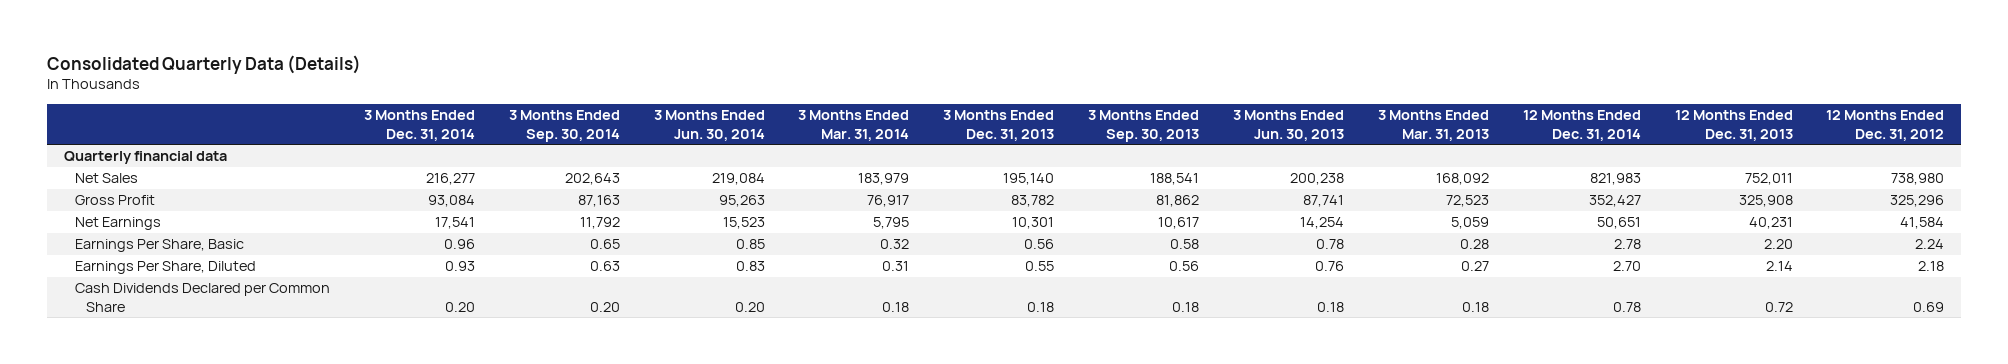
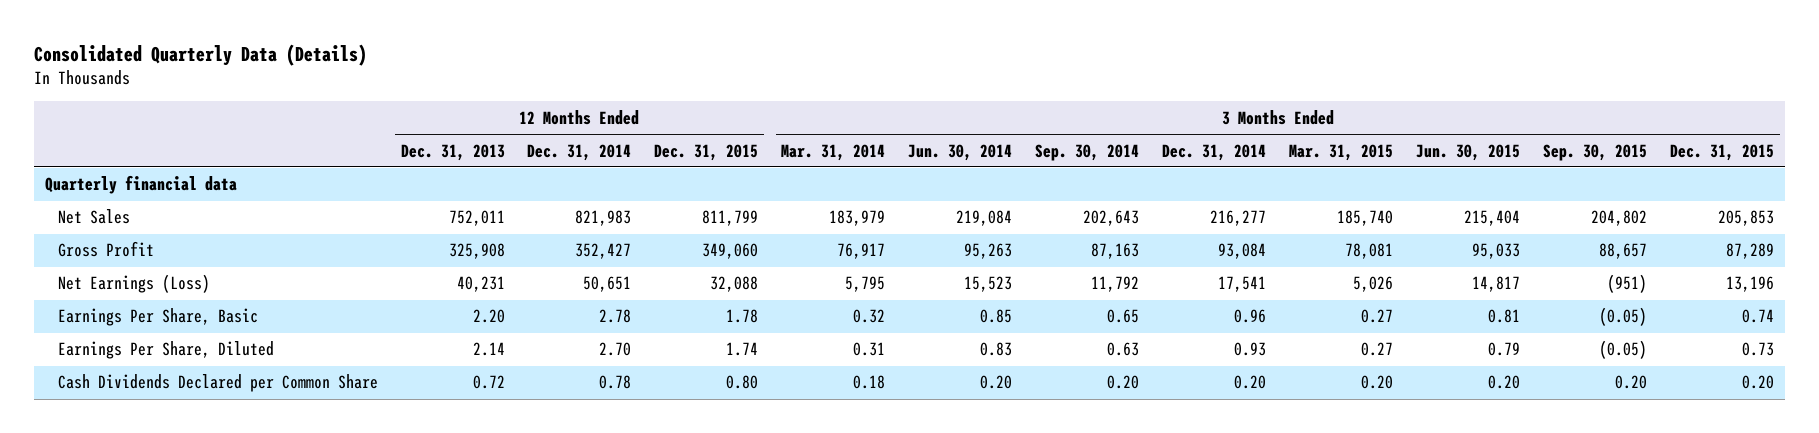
[943,110,1055,141] 3 Months Ended Dec. 31, 2013 -> none
[1088,110,1200,142] 3 Months Ended Sep. 30, 2013 -> none
[1232,110,1344,141] 3 Months Ended Jun. 30, 2013 -> none
[1377,110,1489,141] 3 Months Ended Mar. 31, 2013 -> none
[1826,110,1945,141] 12 Months Ended Dec. 31, 2012 -> none
none -> [654,143,759,161] Dec. 31, 2015
none -> [1289,143,1394,161] Mar. 31, 2015
none -> [1416,143,1521,161] Jun. 30, 2015
none -> [1543,143,1648,161] Sep. 30, 2015
none -> [1669,143,1774,161] Dec. 31, 2015
[74,217,161,231] Net Earnings -> [57,274,210,294] Net Earnings (Loss)

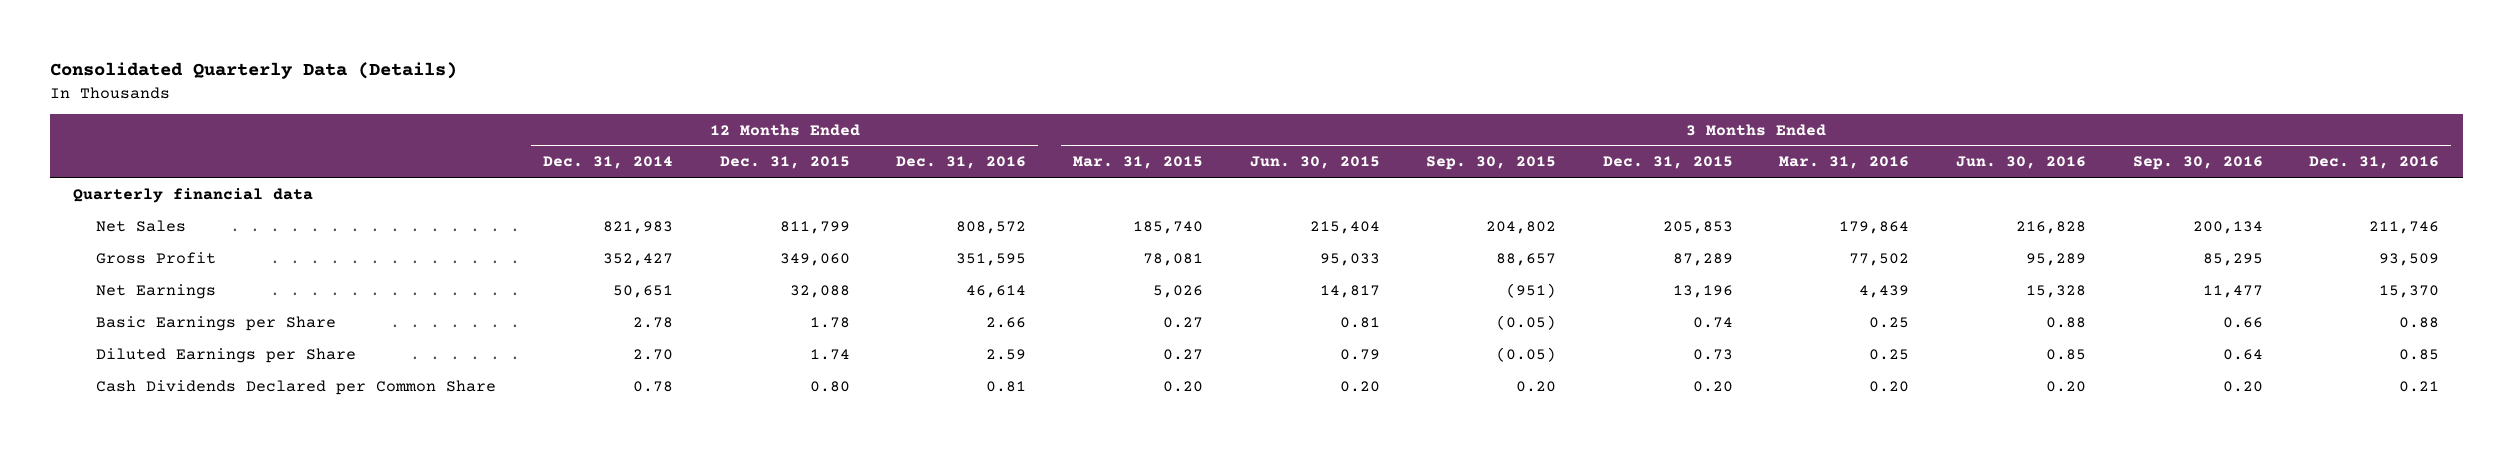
[400,143,505,161] Dec. 31, 2013 -> none
[781,143,886,161] Mar. 31, 2014 -> none
[908,143,1013,161] Jun. 30, 2014 -> none
[1035,143,1140,161] Sep. 30, 2014 -> none
[1162,143,1267,161] Dec. 31, 2014 -> none
none -> [896,156,1027,170] Dec. 31, 2016
none -> [1779,156,1910,170] Mar. 31, 2016
none -> [1955,156,2086,170] Jun. 30, 2016
none -> [2132,156,2263,171] Sep. 30, 2016
none -> [2309,156,2440,170] Dec. 31, 2016
[57,274,210,294] Net Earnings (Loss) -> [96,283,217,299] Net Earnings
[57,308,258,327] Earnings Per Share, Basic -> [96,315,337,331] Basic Earnings per Share
[57,341,274,360] Earnings Per Share, Diluted -> [96,347,357,363] Diluted Earnings per Share

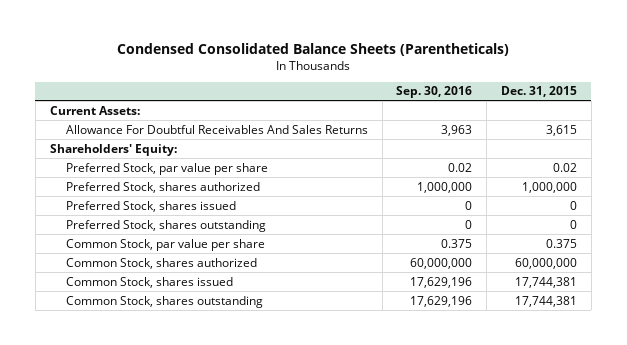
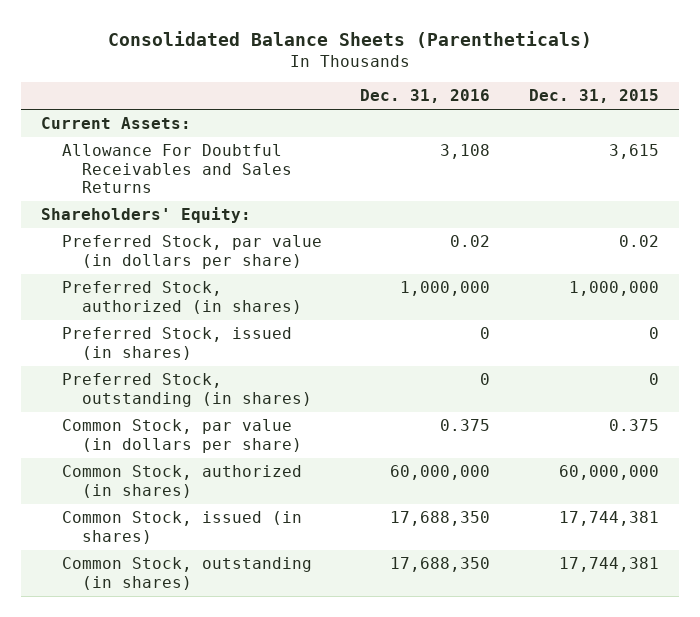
[117,42,510,56] Condensed Consolidated Balance Sheets (Parentheticals) -> [108,30,593,48] Consolidated Balance Sheets (Parentheticals)
[396,86,473,99] Sep. 30, 2016 -> none
none -> [360,89,491,104] Dec. 31, 2016
[65,124,368,134] Allowance For Doubtful Receivables And Sales Returns -> [61,144,293,194] Allowance For Doubtful Receivables and Sales Returns
[65,162,268,175] Preferred Stock, par value per share -> [61,235,322,269] Preferred Stock, par value (in dollars per share)
[65,181,260,193] Preferred Stock, shares authorized -> [61,281,303,314] Preferred Stock, authorized (in shares)
[65,200,236,212] Preferred Stock, shares issued -> [61,327,292,360] Preferred Stock, issued (in shares)
[65,219,266,232] Preferred Stock, shares outstanding -> [61,373,313,407] Preferred Stock, outstanding (in shares)
[65,238,265,251] Common Stock, par value per share -> [61,419,303,453] Common Stock, par value (in dollars per share)
[65,257,257,269] Common Stock, shares authorized -> [61,465,302,498] Common Stock, authorized (in shares)
[65,276,233,288] Common Stock, shares issued -> [61,511,302,544] Common Stock, issued (in shares)
[65,295,263,308] Common Stock, shares outstanding -> [61,557,312,590] Common Stock, outstanding (in shares)

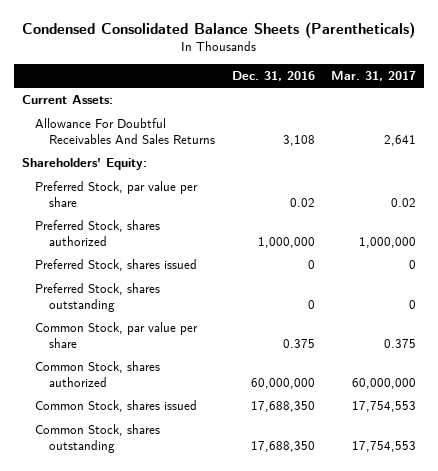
[108,30,593,48] Consolidated Balance Sheets (Parentheticals) -> [21,21,415,38] Condensed Consolidated Balance Sheets (Parentheticals)
[529,89,660,104] Dec. 31, 2015 -> none
none -> [330,70,416,81] Mar. 31, 2017
[61,144,293,194] Allowance For Doubtful Receivables and Sales Returns -> [35,118,216,145] Allowance For Doubtful Receivables And Sales Returns
[61,235,322,269] Preferred Stock, par value (in dollars per share) -> [35,181,199,208] Preferred Stock, par value per share
[61,281,303,314] Preferred Stock, authorized (in shares) -> [35,220,161,247] Preferred Stock, shares authorized
[61,327,292,360] Preferred Stock, issued (in shares) -> [35,259,198,272] Preferred Stock, shares issued
[61,373,313,407] Preferred Stock, outstanding (in shares) -> [35,283,161,313] Preferred Stock, shares outstanding
[61,419,303,453] Common Stock, par value (in dollars per share) -> [35,322,199,349] Common Stock, par value per share
[61,465,302,498] Common Stock, authorized (in shares) -> [35,361,161,388] Common Stock, shares authorized
[61,511,302,544] Common Stock, issued (in shares) -> [35,400,198,413] Common Stock, shares issued
[61,557,312,590] Common Stock, outstanding (in shares) -> [35,424,161,454] Common Stock, shares outstanding

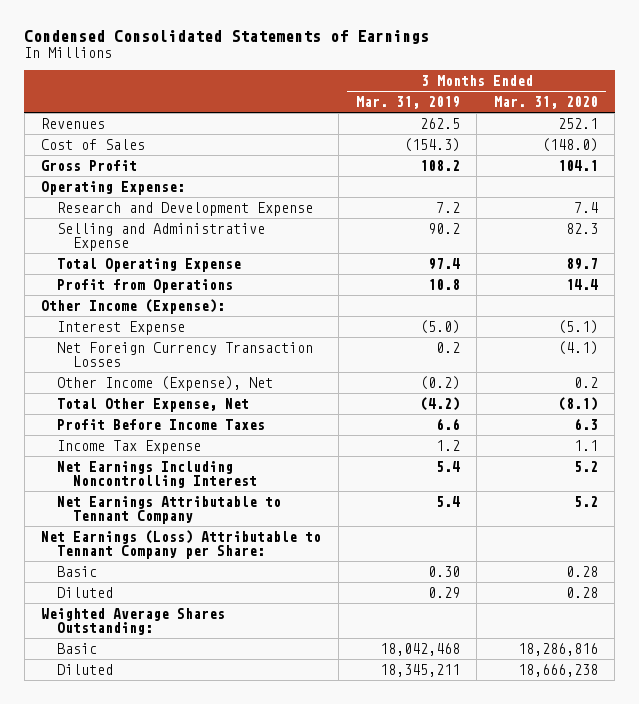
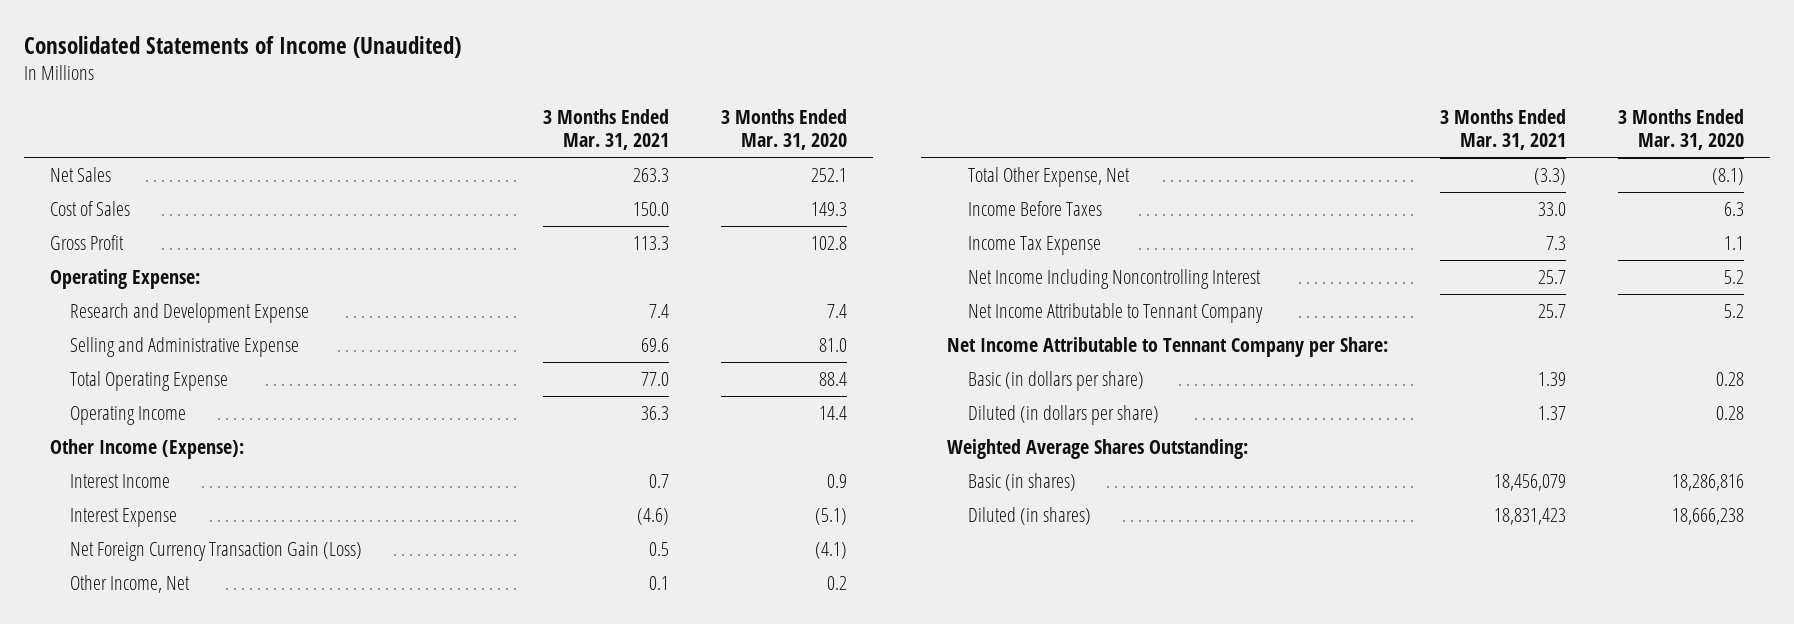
[24,30,430,45] Condensed Consolidated Statements of Earnings -> [23,35,461,58] Consolidated Statements of Income (Unaudited)
[355,96,460,110] Mar. 31, 2019 -> none
none -> [542,108,669,151] 3 Months Ended Mar. 31, 2021
[41,118,106,130] Revenues -> [49,166,111,182] Net Sales
[541,138,598,153] (148.0) -> [810,201,847,216] 149.3
[557,160,598,172] 104.1 -> [810,235,847,250] 102.8
[565,223,598,235] 82.3 -> [818,337,847,352] 81.0
[565,258,598,271] 89.7 -> [818,371,847,386] 88.4
[57,279,234,294] Profit from Operations -> [70,405,187,425] Operating Income
none -> [70,473,171,488] Interest Income
[57,342,314,367] Net Foreign Currency Transaction Losses -> [70,541,363,561] Net Foreign Currency Transaction Gain (Loss)
[57,376,274,392] Other Income (Expense), Net -> [70,574,191,593] Other Income, Net
[57,419,266,431] Profit Before Income Taxes -> [967,200,1102,216] Income Before Taxes
[57,461,258,488] Net Earnings Including Noncontrolling Interest -> [967,268,1261,289] Net Income Including Noncontrolling Interest
[57,496,282,524] Net Earnings Attributable to Tennant Company -> [967,302,1263,323] Net Income Attributable to Tennant Company
[41,530,322,559] Net Earnings (Loss) Attributable to Tennant Company per Share: -> [947,336,1389,357] Net Income Attributable to Tennant Company per Share:
[57,566,98,578] Basic -> [967,370,1144,391] Basic (in dollars per share)
[57,587,114,599] Diluted -> [967,404,1159,425] Diluted (in dollars per share)
[57,643,98,655] Basic -> [967,472,1076,491] Basic (in shares)
[57,664,114,676] Diluted -> [967,506,1091,525] Diluted (in shares)

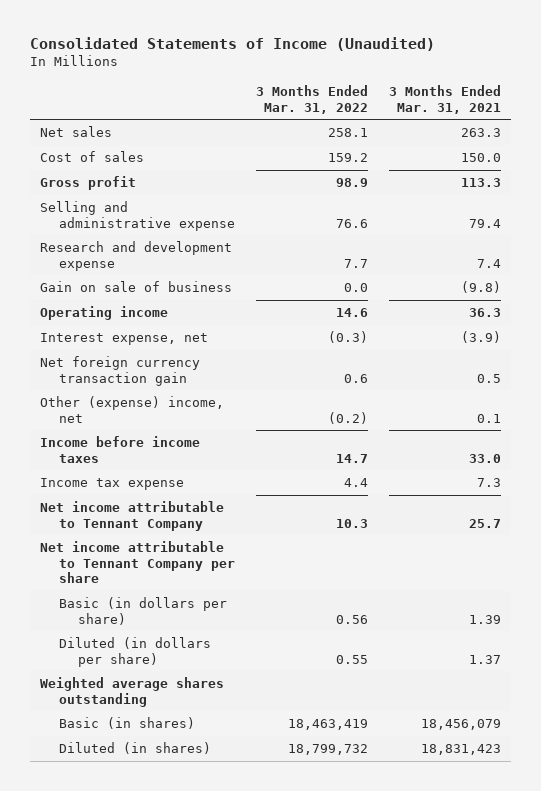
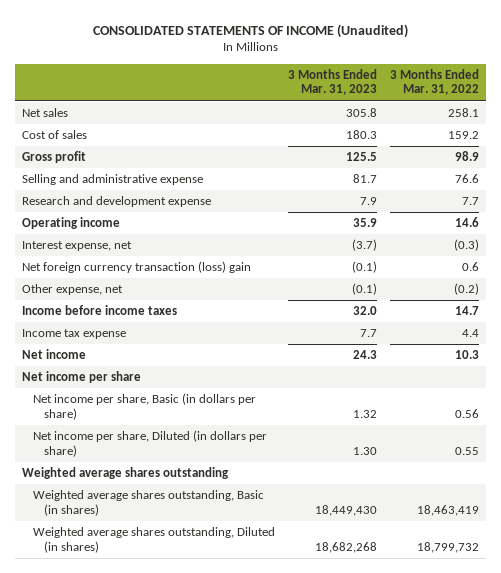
[29,37,435,52] Consolidated Statements of Income (Unaudited) -> [92,23,408,38] CONSOLIDATED STATEMENTS OF INCOME (Unaudited)
[388,84,501,114] 3 Months Ended Mar. 31, 2021 -> none
none -> [288,68,378,96] 3 Months Ended Mar. 31, 2023
[39,280,232,292] Gain on sale of business -> none
[39,355,200,386] Net foreign currency transaction gain -> [21,261,251,274] Net foreign currency transaction (loss) gain
[39,395,224,423] Other (expense) income, net -> [21,284,123,296] Other expense, net
[39,500,224,531] Net income attributable to Tennant Company -> [21,349,86,360] Net income
[39,540,236,584] Net income attributable to Tennant Company per share -> [21,371,141,384] Net income per share
[59,596,228,625] Basic (in dollars per share) -> [32,393,256,420] Net income per share, Basic (in dollars per share)
[59,636,212,667] Diluted (in dollars per share) -> [32,430,267,457] Net income per share, Diluted (in dollars per share)
[59,716,196,729] Basic (in shares) -> [32,490,264,516] Weighted average shares outstanding, Basic (in shares)
[59,741,212,754] Diluted (in shares) -> [32,527,275,553] Weighted average shares outstanding, Diluted (in shares)

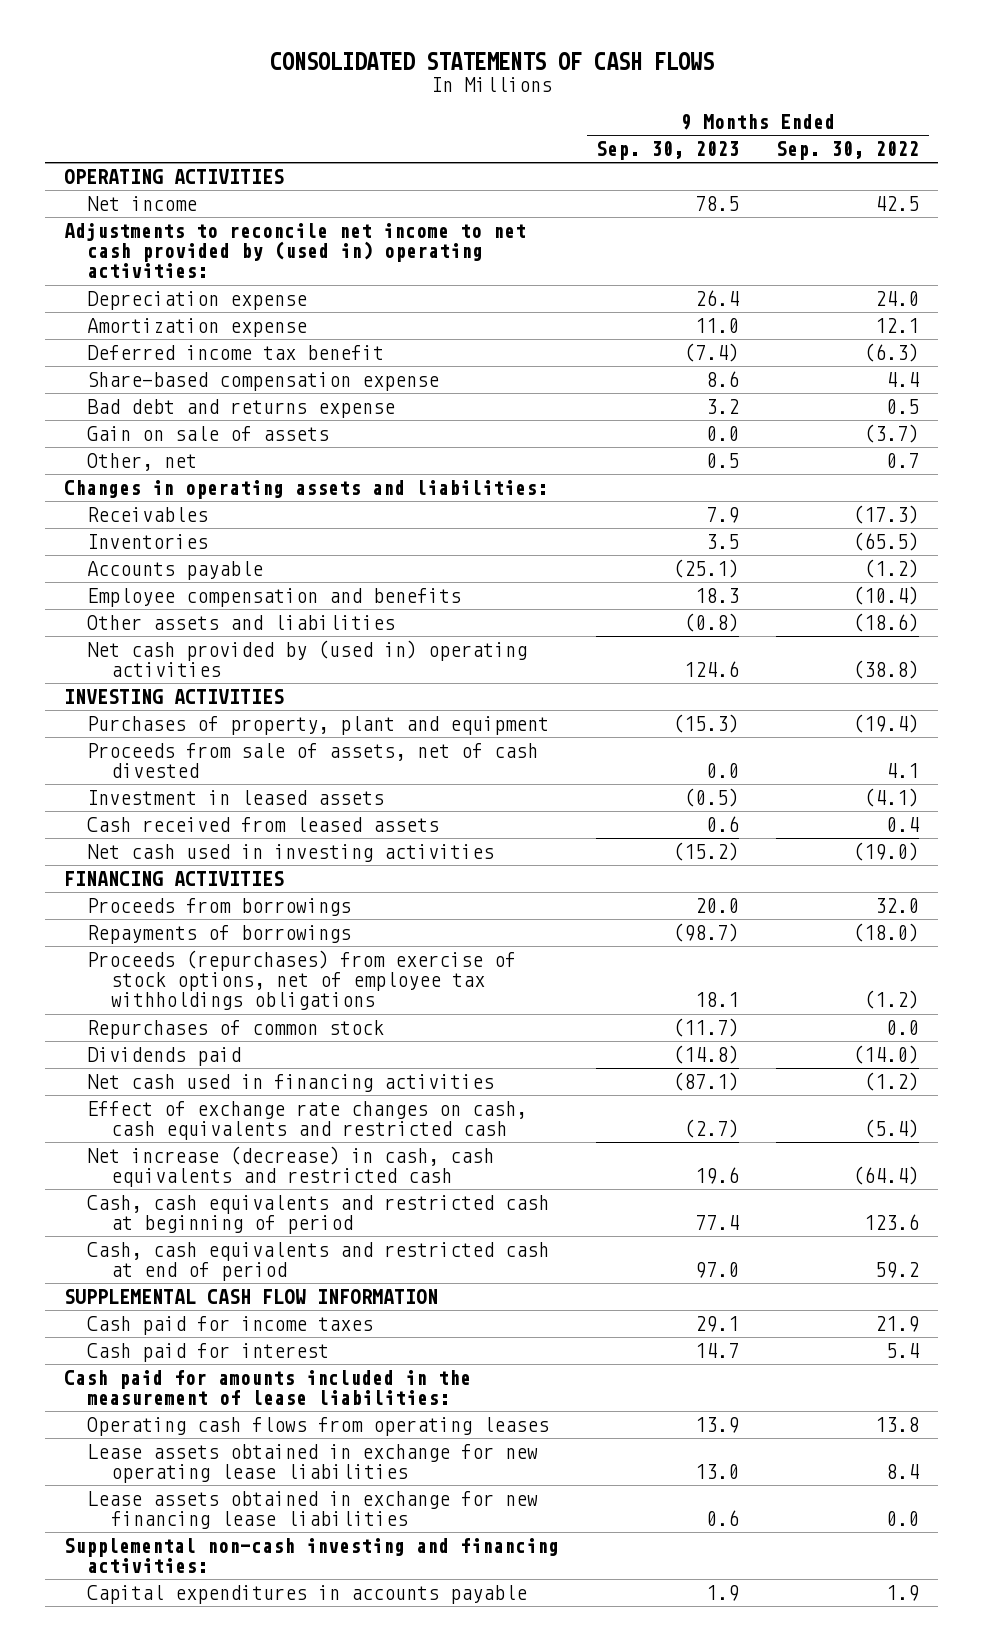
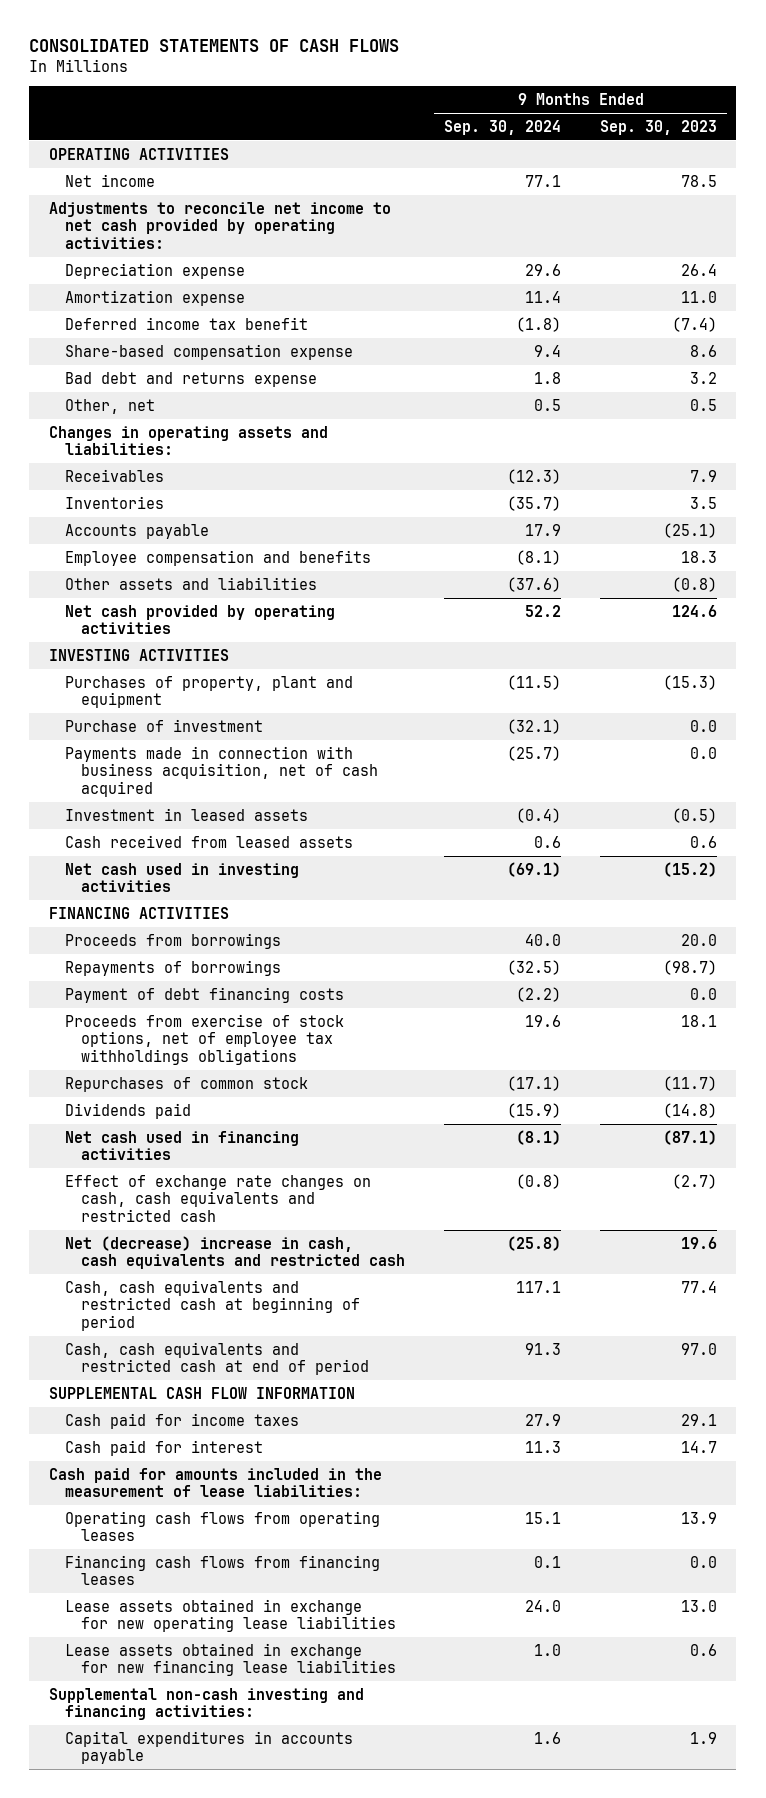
[776,141,920,161] Sep. 30, 2022 -> none
none -> [444,119,562,135] Sep. 30, 2024
[64,223,527,279] Adjustments to reconcile net income to net cash provided by (used in) operating activities: -> [48,201,391,250] Adjustments to reconcile net income to net cash provided by operating activities:
[87,426,330,442] Gain on sale of assets -> none
[87,640,528,678] Net cash provided by (used in) operating activities -> [65,604,336,635] Net cash provided by operating activities
[87,743,539,779] Proceeds from sale of assets, net of cash divested -> none
none -> [65,718,264,732] Purchase of investment
none -> [65,745,379,798] Payments made in connection with business acquisition, net of cash acquired
none -> [65,986,345,1003] Payment of debt financing costs
[87,950,517,1011] Proceeds (repurchases) from exercise of stock options, net of employee tax withholdings obligations -> [65,1013,345,1066] Proceeds from exercise of stock options, net of employee tax withholdings obligations
[87,1146,495,1188] Net increase (decrease) in cash, cash equivalents and restricted cash -> [65,1235,406,1270] Net (decrease) increase in cash, cash equivalents and restricted cash
none -> [65,1554,381,1586] Financing cash flows from financing leases

